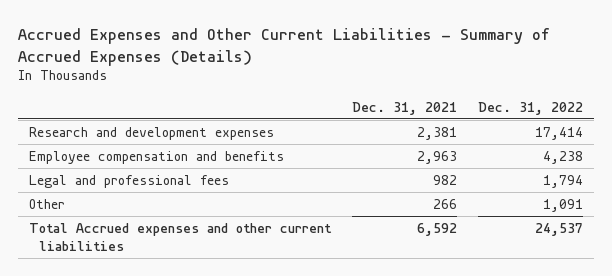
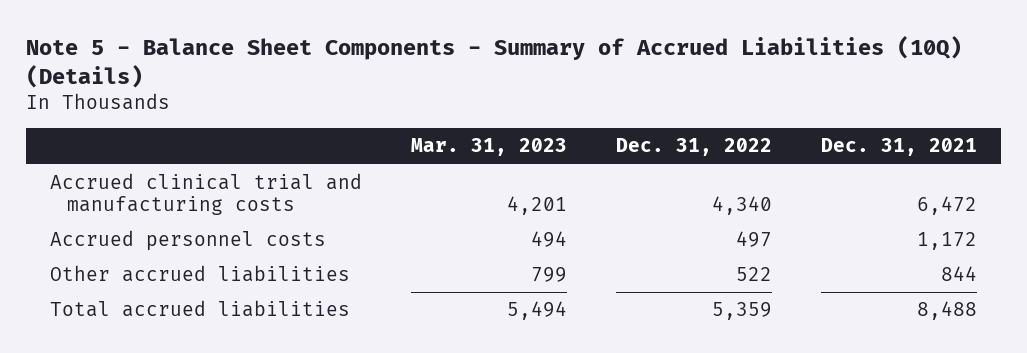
[18,27,551,66] Accrued Expenses and Other Current Liabilities - Summary of Accrued Expenses (Details) -> [25,35,962,88] Note 5 - Balance Sheet Components - Summary of Accrued Liabilities (10Q) (Details)
none -> [411,138,568,157] Mar. 31, 2023
[28,127,274,141] Research and development expenses -> none
[28,151,284,165] Employee compensation and benefits -> none
[28,175,229,189] Legal and professional fees -> none
none -> [50,173,363,216] Accrued clinical trial and manufacturing costs
none -> [50,230,327,252] Accrued personnel costs
[28,199,65,210] Other -> [50,265,351,283] Other accrued liabilities
[433,199,458,210] 266 -> [940,266,977,282] 844
[543,199,584,213] 1,091 -> [735,267,772,282] 522
[28,223,332,251] Total Accrued expenses and other current liabilities -> [50,300,351,318] Total accrued liabilities
[417,223,458,237] 6,592 -> [916,301,977,321] 8,488
[535,223,584,237] 24,537 -> [711,302,772,321] 5,359

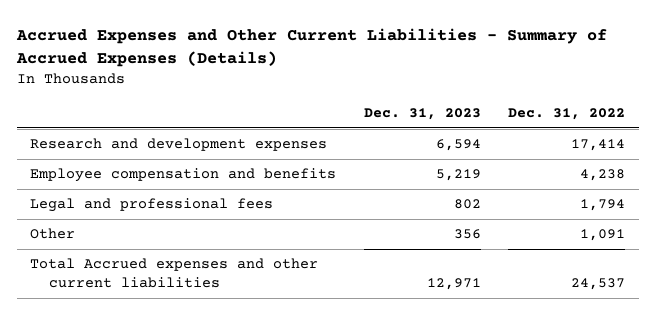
[25,35,962,88] Note 5 - Balance Sheet Components - Summary of Accrued Liabilities (10Q) (Details) -> [15,27,607,68] Accrued Expenses and Other Current Liabilities - Summary of Accrued Expenses (Details)
[411,138,568,157] Mar. 31, 2023 -> none
[820,138,977,157] Dec. 31, 2021 -> none
none -> [363,108,481,121] Dec. 31, 2023
[50,173,363,216] Accrued clinical trial and manufacturing costs -> none
[50,230,327,252] Accrued personnel costs -> none
none -> [30,138,328,152] Research and development expenses
none -> [30,168,337,183] Employee compensation and benefits
none -> [30,198,274,213] Legal and professional fees
[50,265,351,283] Other accrued liabilities -> [30,228,76,240] Other
[735,267,772,282] 522 -> [580,229,626,242] 1,091
[50,300,351,318] Total accrued liabilities -> [30,258,319,289] Total Accrued expenses and other current liabilities
[711,302,772,321] 5,359 -> [571,278,626,291] 24,537

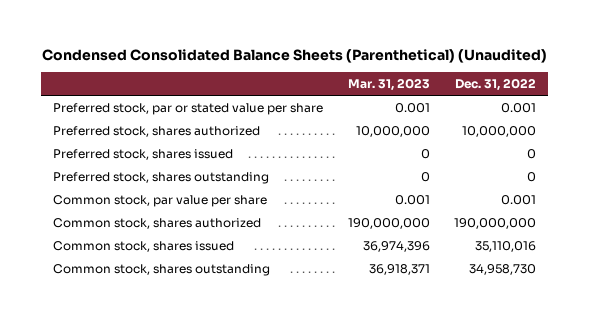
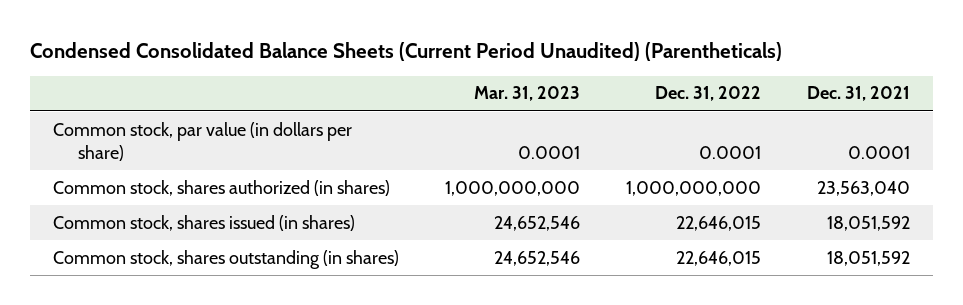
[41,48,547,63] Condensed Consolidated Balance Sheets (Parenthetical) (Unaudited) -> [30,41,783,61] Condensed Consolidated Balance Sheets (Current Period Unaudited) (Parentheticals)
none -> [806,86,910,102] Dec. 31, 2021
[53,103,324,116] Preferred stock, par or stated value per share -> none
[53,126,261,138] Preferred stock, shares authorized -> none
[53,149,234,161] Preferred stock, shares issued -> none
[53,172,270,185] Preferred stock, shares outstanding -> none
[53,195,268,208] Common stock, par value per share -> [53,121,353,161] Common stock, par value (in dollars per share)
[394,195,430,206] 0.001 -> [517,145,580,159] 0.0001
[500,195,536,206] 0.001 -> [698,145,761,159] 0.0001
[53,218,262,230] Common stock, shares authorized -> [53,179,391,196] Common stock, shares authorized (in shares)
[347,218,430,230] 190,000,000 -> [444,180,580,196] 1,000,000,000
[453,218,536,230] 190,000,000 -> [625,180,761,196] 1,000,000,000
[53,241,235,253] Common stock, shares issued -> [53,214,356,231] Common stock, shares issued (in shares)
[362,241,430,253] 36,974,396 -> [493,215,580,231] 24,652,546
[474,241,536,253] 35,110,016 -> [675,215,761,231] 22,646,015
[53,264,271,277] Common stock, shares outstanding -> [53,249,400,269] Common stock, shares outstanding (in shares)
[368,264,430,276] 36,918,371 -> [493,250,580,266] 24,652,546
[468,264,536,276] 34,958,730 -> [675,250,761,266] 22,646,015

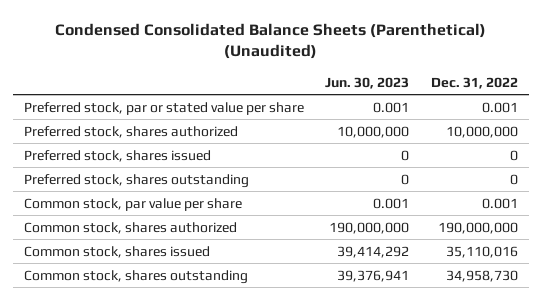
[30,41,783,61] Condensed Consolidated Balance Sheets (Current Period Unaudited) (Parentheticals) -> [54,22,486,60] Condensed Consolidated Balance Sheets (Parenthetical) (Unaudited)
[473,86,580,102] Mar. 31, 2023 -> none
[806,86,910,102] Dec. 31, 2021 -> none
none -> [325,76,410,89] Jun. 30, 2023
none -> [23,101,304,115] Preferred stock, par or stated value per share
none -> [23,125,238,138] Preferred stock, shares authorized
none -> [23,149,211,162] Preferred stock, shares issued
none -> [23,173,249,188] Preferred stock, shares outstanding
[53,121,353,161] Common stock, par value (in dollars per share) -> [23,197,242,211] Common stock, par value per share
[698,145,761,159] 0.0001 -> [481,197,518,209] 0.001
[53,179,391,196] Common stock, shares authorized (in shares) -> [23,221,237,234] Common stock, shares authorized
[625,180,761,196] 1,000,000,000 -> [437,221,518,234] 190,000,000
[53,214,356,231] Common stock, shares issued (in shares) -> [23,245,210,258] Common stock, shares issued
[675,215,761,231] 22,646,015 -> [445,245,518,258] 35,110,016
[53,249,400,269] Common stock, shares outstanding (in shares) -> [23,269,248,284] Common stock, shares outstanding
[675,250,761,266] 22,646,015 -> [445,269,518,282] 34,958,730

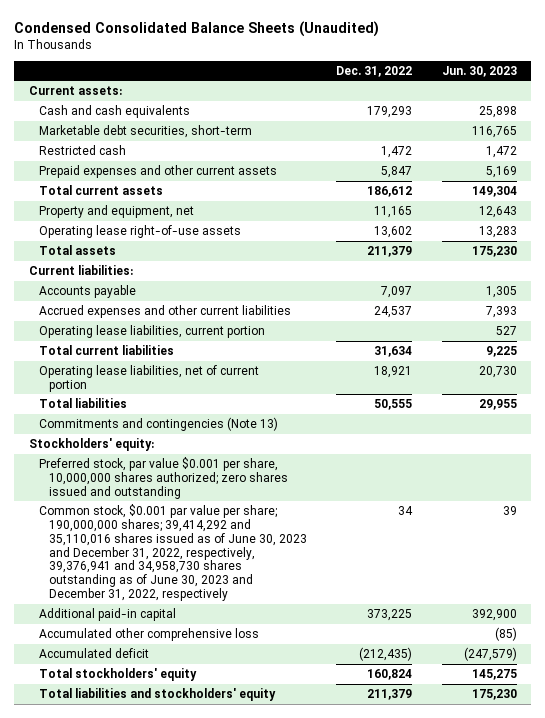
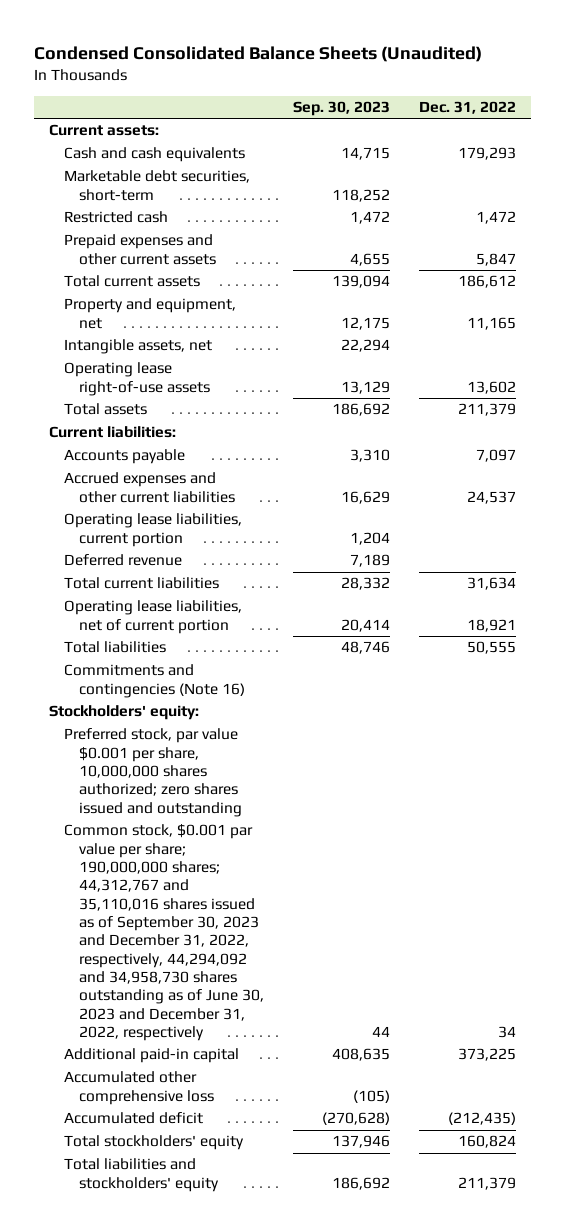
[441,65,517,77] Jun. 30, 2023 -> none
none -> [293,101,391,117] Sep. 30, 2023
none -> [63,339,212,355] Intangible assets, net
none -> [63,554,182,567] Deferred revenue
[38,417,278,432] Commitments and contingencies (Note 13) -> [63,664,246,698] Commitments and contingencies (Note 16)
[38,504,308,602] Common stock, $0.001 par value per share; 190,000,000 shares; 39,414,292 and 35,110,016 shares issued as of June 30, 2023 and December 31, 2022, respectively, 39,376,941 and 34,958,730 shares outstanding as of June 30, 2023 and December 31, 2022, respectively -> [63,824,265,1042] Common stock, $0.001 par value per share; 190,000,000 shares; 44,312,767 and 35,110,016 shares issued as of September 30, 2023 and December 31, 2022, respectively, 44,294,092 and 34,958,730 shares outstanding as of June 30, 2023 and December 31, 2022, respectively

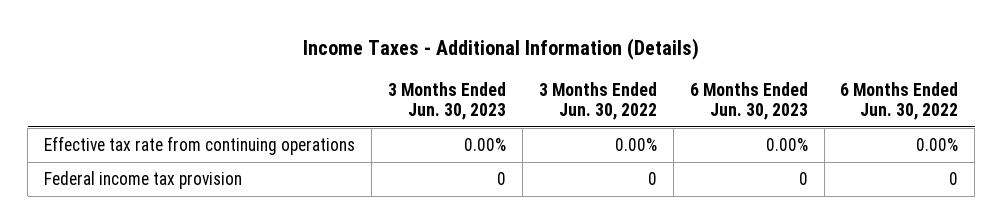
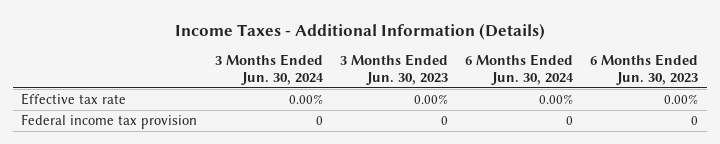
[538,81,657,120] 3 Months Ended Jun. 30, 2022 -> none
[840,81,959,120] 6 Months Ended Jun. 30, 2022 -> none
none -> [214,54,324,86] 3 Months Ended Jun. 30, 2024
none -> [464,54,574,86] 6 Months Ended Jun. 30, 2024
[44,136,356,156] Effective tax rate from continuing operations -> [21,93,127,106] Effective tax rate

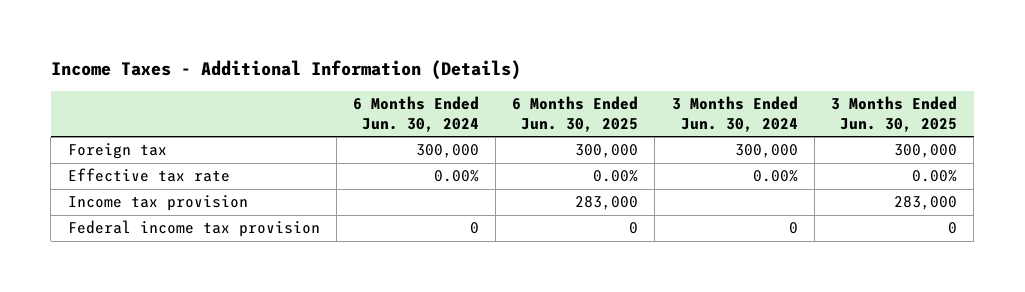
[339,54,448,86] 3 Months Ended Jun. 30, 2023 -> none
[590,54,699,86] 6 Months Ended Jun. 30, 2023 -> none
none -> [512,96,639,132] 6 Months Ended Jun. 30, 2025
none -> [830,96,957,132] 3 Months Ended Jun. 30, 2025
none -> [67,143,167,160] Foreign tax
none -> [67,195,248,212] Income tax provision

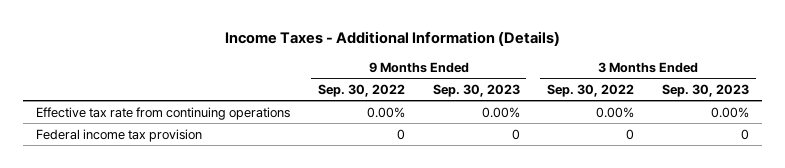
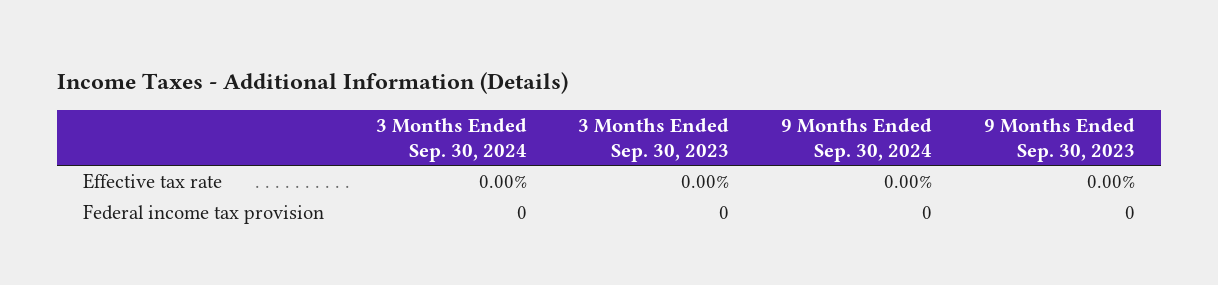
[317,83,405,97] Sep. 30, 2022 -> none
[547,83,635,97] Sep. 30, 2022 -> none
none -> [375,117,527,162] 3 Months Ended Sep. 30, 2024
none -> [780,117,932,162] 9 Months Ended Sep. 30, 2024
[36,106,291,120] Effective tax rate from continuing operations -> [82,173,222,190] Effective tax rate

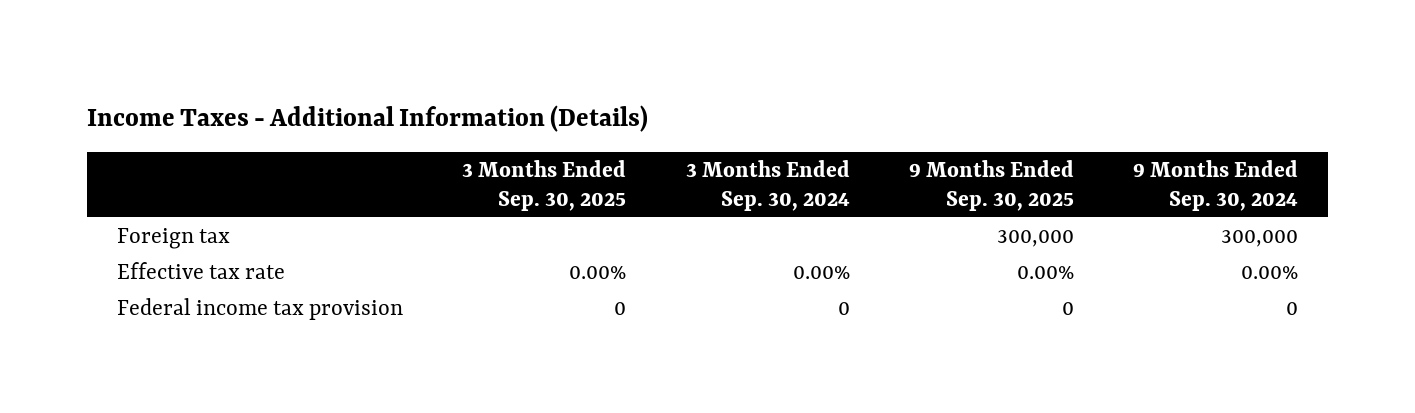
[578,117,730,162] 3 Months Ended Sep. 30, 2023 -> none
[983,117,1135,162] 9 Months Ended Sep. 30, 2023 -> none
none -> [462,159,627,212] 3 Months Ended Sep. 30, 2025
none -> [909,159,1075,212] 9 Months Ended Sep. 30, 2025
none -> [116,228,230,250] Foreign tax

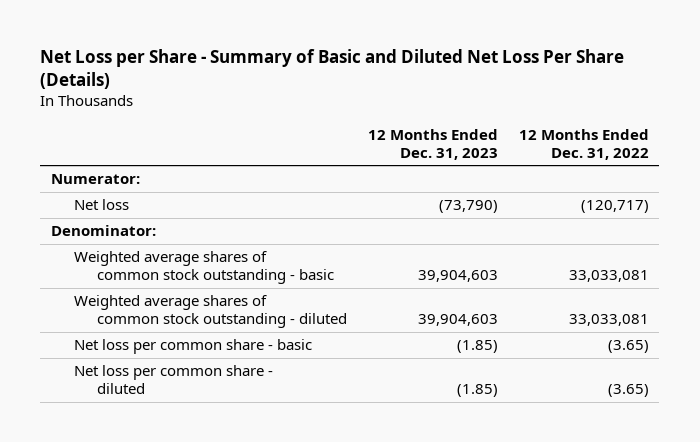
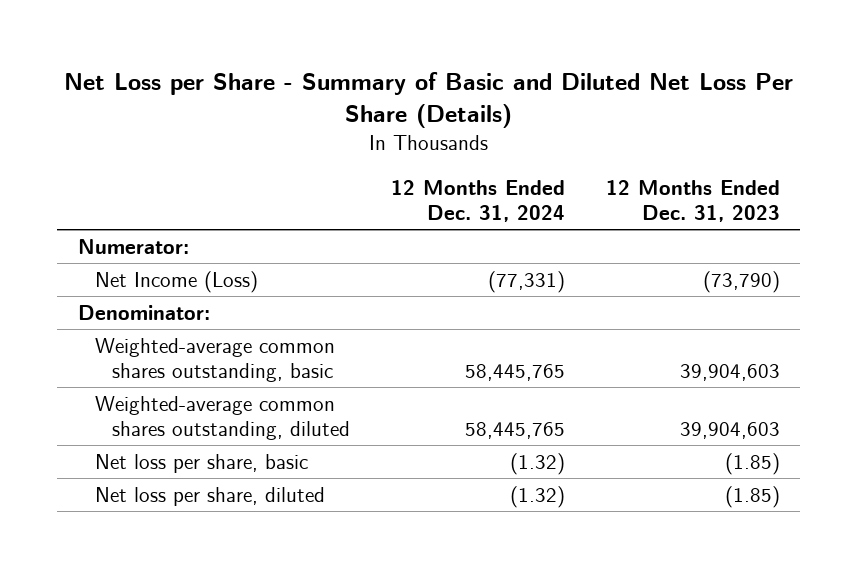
[519,128,650,160] 12 Months Ended Dec. 31, 2022 -> none
none -> [390,180,565,222] 12 Months Ended Dec. 31, 2024
[73,199,129,211] Net loss -> [94,270,258,293] Net Income (Loss)
[73,251,335,285] Weighted average shares of common stock outstanding - basic -> [94,337,335,382] Weighted-average common shares outstanding, basic
[73,295,348,329] Weighted average shares of common stock outstanding - diluted -> [94,395,350,440] Weighted-average common shares outstanding, diluted
[73,339,312,355] Net loss per common share - basic -> [94,453,308,473] Net loss per share, basic
[73,365,273,395] Net loss per common share - diluted -> [94,486,325,506] Net loss per share, diluted

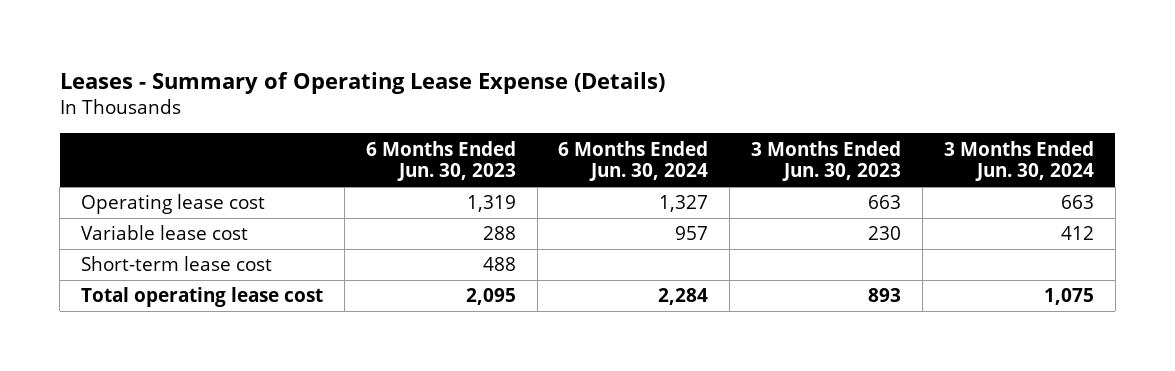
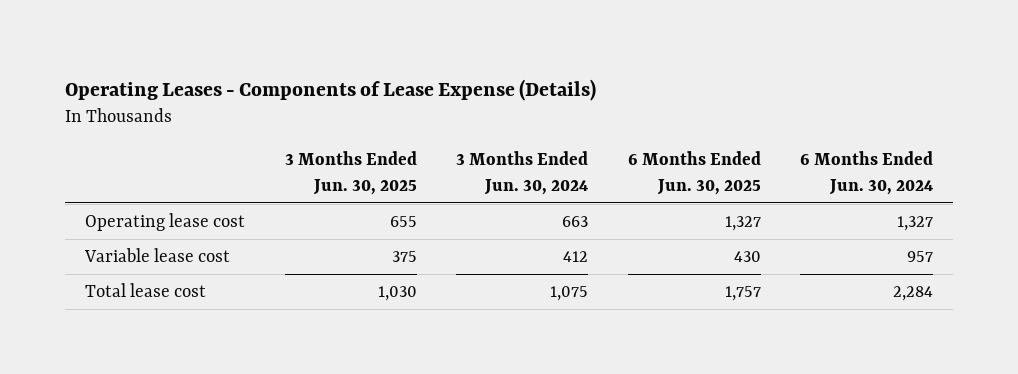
[59,71,665,94] Leases - Summary of Operating Lease Expense (Details) -> [65,78,597,101] Operating Leases - Components of Lease Expense (Details)
[365,140,516,182] 6 Months Ended Jun. 30, 2023 -> none
[751,140,902,182] 3 Months Ended Jun. 30, 2023 -> none
none -> [284,151,417,195] 3 Months Ended Jun. 30, 2025
none -> [627,151,761,195] 6 Months Ended Jun. 30, 2025
[81,256,273,272] Short-term lease cost -> none
[81,287,324,308] Total operating lease cost -> [85,283,207,298] Total lease cost

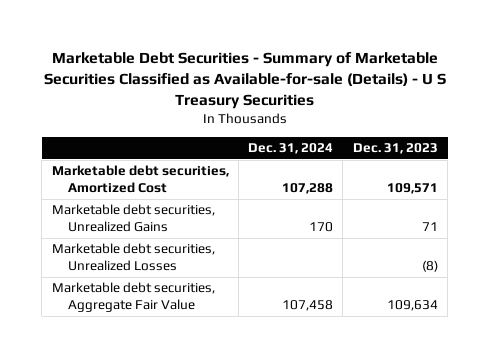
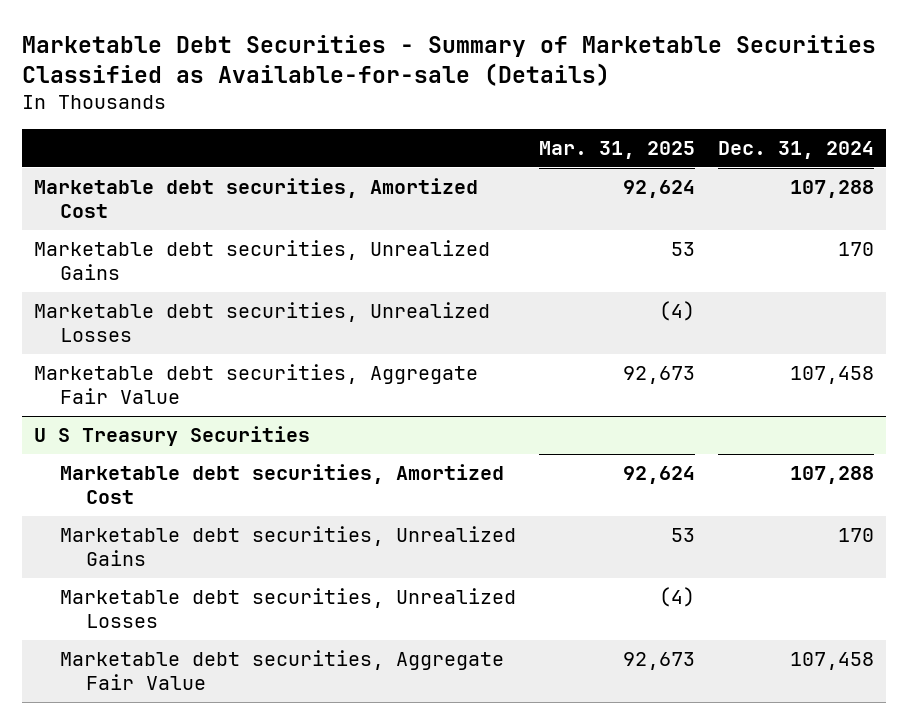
[43,51,446,109] Marketable Debt Securities - Summary of Marketable Securities Classified as Available-for-sale (Details) - U S Treasury Securities -> [22,34,877,87] Marketable Debt Securities - Summary of Marketable Securities Classified as Available-for-sale (Details)
[352,143,438,155] Dec. 31, 2023 -> none
none -> [539,140,696,159] Mar. 31, 2025
none -> [33,426,310,447] U S Treasury Securities
none -> [59,464,504,505] Marketable debt securities, Amortized Cost
none -> [59,526,516,567] Marketable debt securities, Unrealized Gains
none -> [59,588,516,629] Marketable debt securities, Unrealized Losses
none -> [59,650,504,691] Marketable debt securities, Aggregate Fair Value

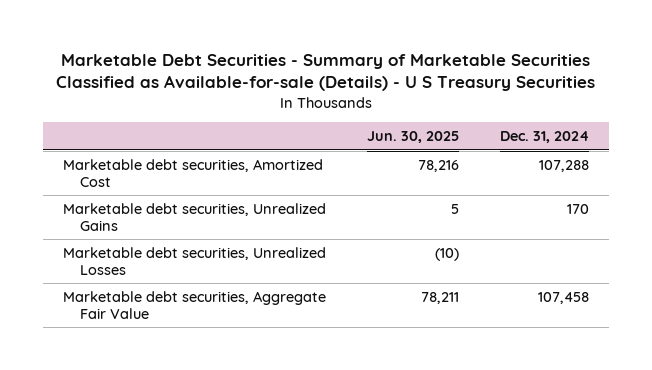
[22,34,877,87] Marketable Debt Securities - Summary of Marketable Securities Classified as Available-for-sale (Details) -> [56,53,596,92] Marketable Debt Securities - Summary of Marketable Securities Classified as Available-for-sale (Details) - U S Treasury Securities
[539,140,696,159] Mar. 31, 2025 -> none
none -> [367,131,460,144] Jun. 30, 2025
[33,426,310,447] U S Treasury Securities -> none
[59,464,504,505] Marketable debt securities, Amortized Cost -> none
[59,526,516,567] Marketable debt securities, Unrealized Gains -> none
[59,588,516,629] Marketable debt securities, Unrealized Losses -> none
[59,650,504,691] Marketable debt securities, Aggregate Fair Value -> none

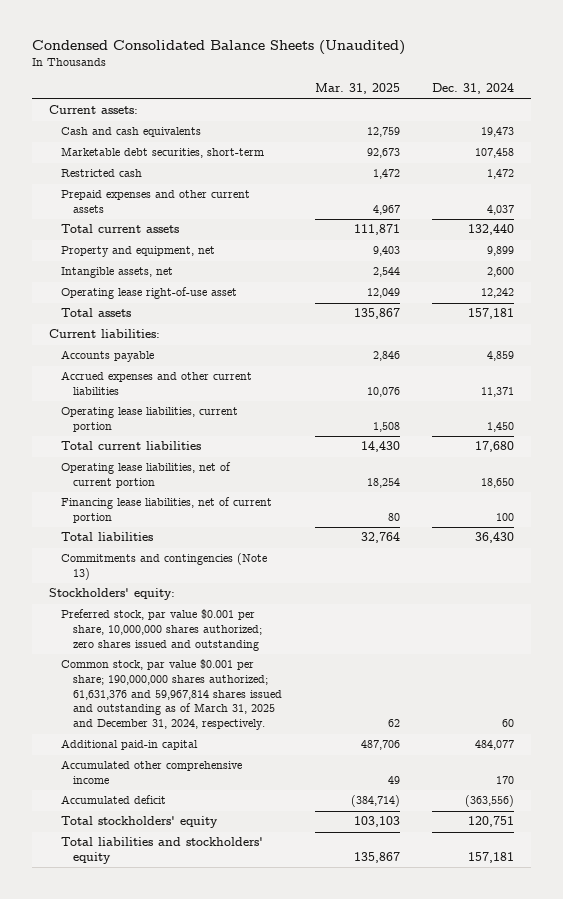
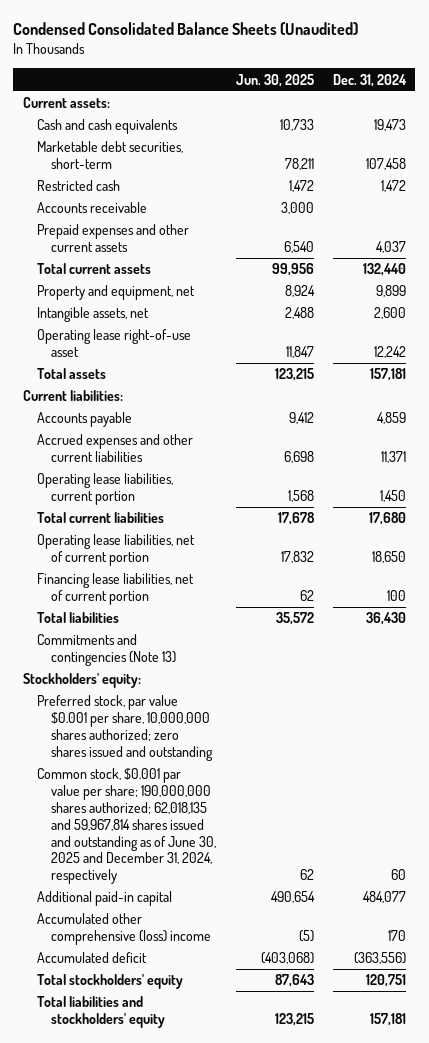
[314,83,400,95] Mar. 31, 2025 -> none
none -> [235,73,314,87] Jun. 30, 2025
none -> [37,202,148,214] Accounts receivable
[60,659,282,731] Common stock, par value $0.001 per share; 190,000,000 shares authorized; 61,631,376 and 59,967,814 shares issued and outstanding as of March 31, 2025 and December 31, 2024, respectively. -> [37,768,217,885] Common stock, $0.001 par value per share; 190,000,000 shares authorized; 62,018,135 and 59,967,814 shares issued and outstanding as of June 30, 2025 and December 31, 2024, respectively
[60,760,242,785] Accumulated other comprehensive income -> [37,913,212,946] Accumulated other comprehensive (loss) income

